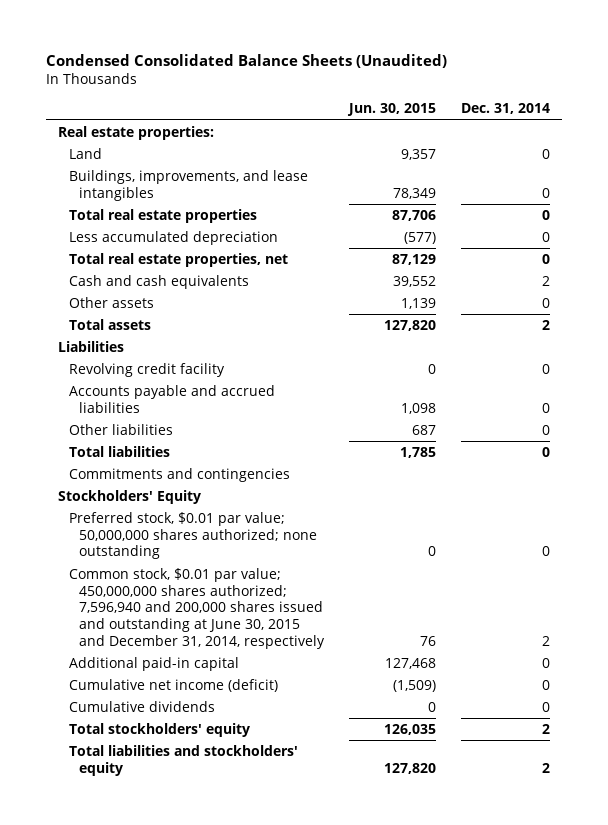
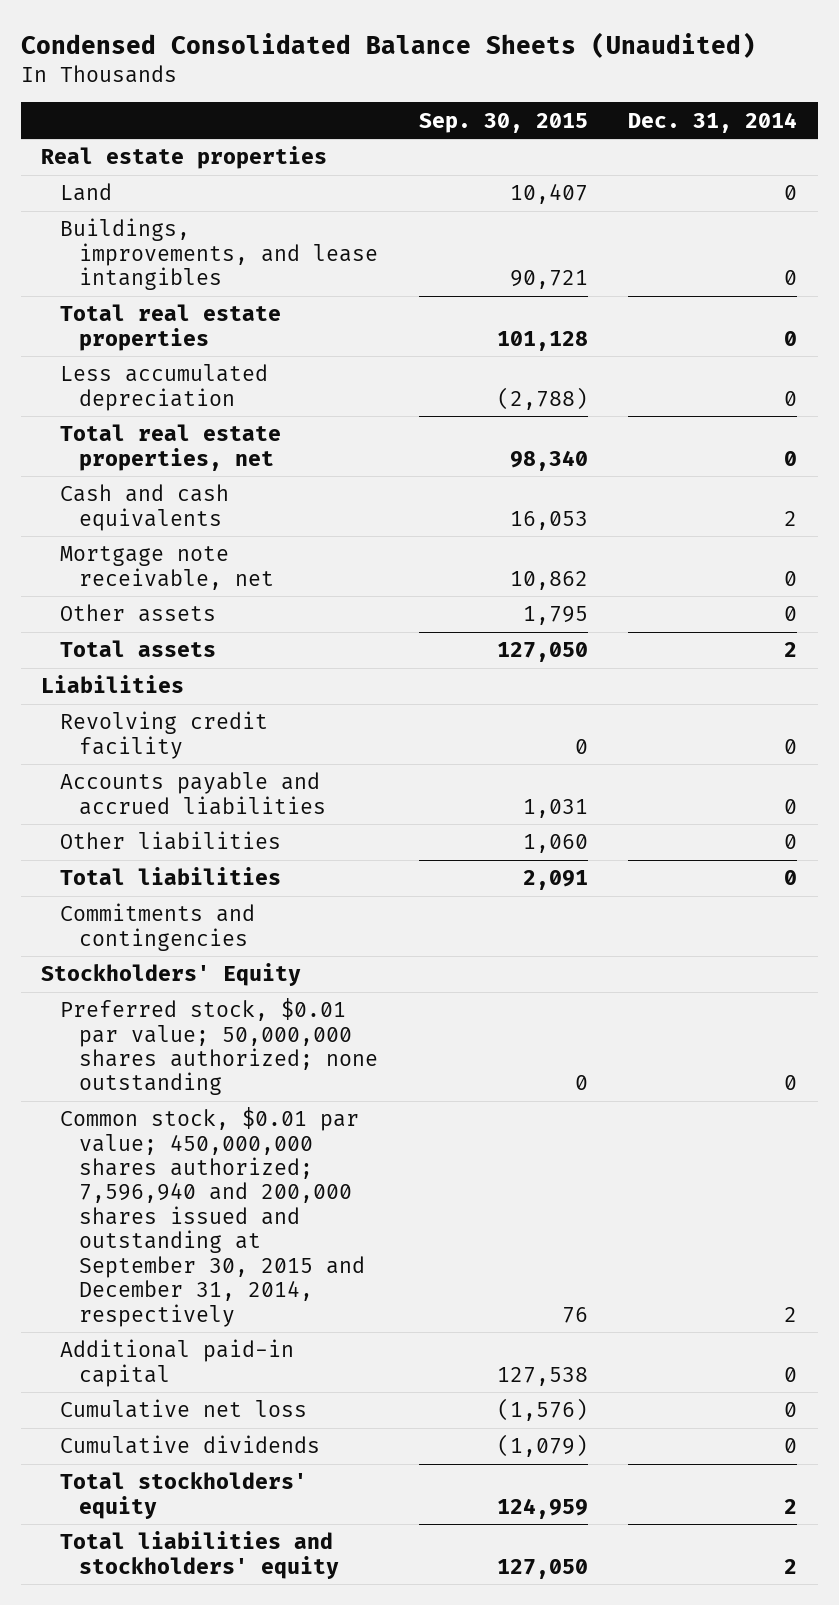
[346,103,436,117] Jun. 30, 2015 -> none
none -> [418,112,588,133] Sep. 30, 2015
[57,125,214,140] Real estate properties: -> [41,146,328,170] Real estate properties
none -> [60,546,275,590] Mortgage note receivable, net
[68,567,326,649] Common stock, $0.01 par value; 450,000,000 shares authorized; 7,596,940 and 200,000 shares issued and outstanding at June 30, 2015 and December 31, 2014, respectively -> [60,1107,366,1327] Common stock, $0.01 par value; 450,000,000 shares authorized; 7,596,940 and 200,000 shares issued and outstanding at September 30, 2015 and December 31, 2014, respectively
[68,678,278,692] Cumulative net income (deficit) -> [60,1399,308,1419] Cumulative net loss

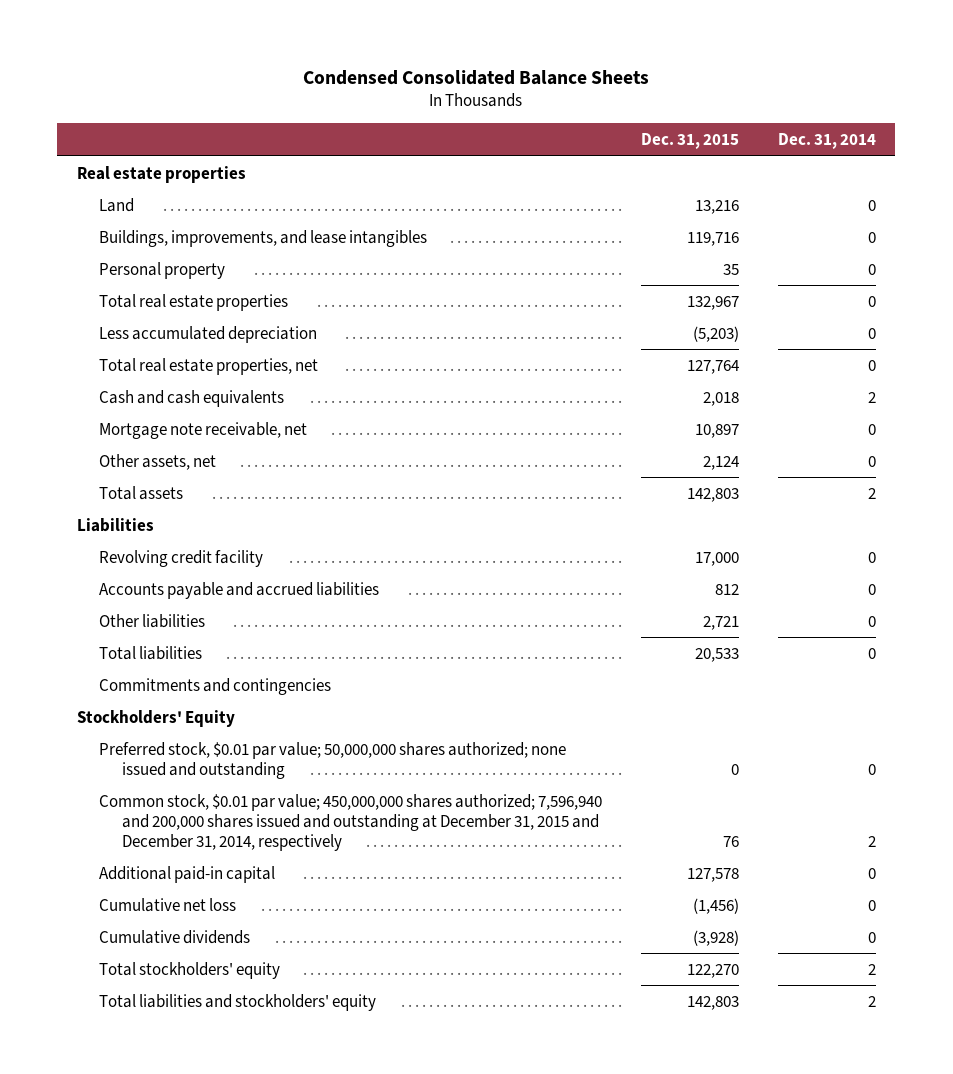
[21,31,757,58] Condensed Consolidated Balance Sheets (Unaudited) -> [303,69,650,85] Condensed Consolidated Balance Sheets
[418,112,588,133] Sep. 30, 2015 -> none
none -> [641,133,740,150] Dec. 31, 2015
none -> [99,261,226,279] Personal property
[60,604,217,623] Other assets -> [99,453,217,470] Other assets, net
[60,998,379,1096] Preferred stock, $0.01 par value; 50,000,000 shares authorized; none outstanding -> [99,741,567,779] Preferred stock, $0.01 par value; 50,000,000 shares authorized; none issued and outstanding
[60,1107,366,1327] Common stock, $0.01 par value; 450,000,000 shares authorized; 7,596,940 and 200,000 shares issued and outstanding at September 30, 2015 and December 31, 2014, respectively -> [99,793,603,851] Common stock, $0.01 par value; 450,000,000 shares authorized; 7,596,940 and 200,000 shares issued and outstanding at December 31, 2015 and December 31, 2014, respectively

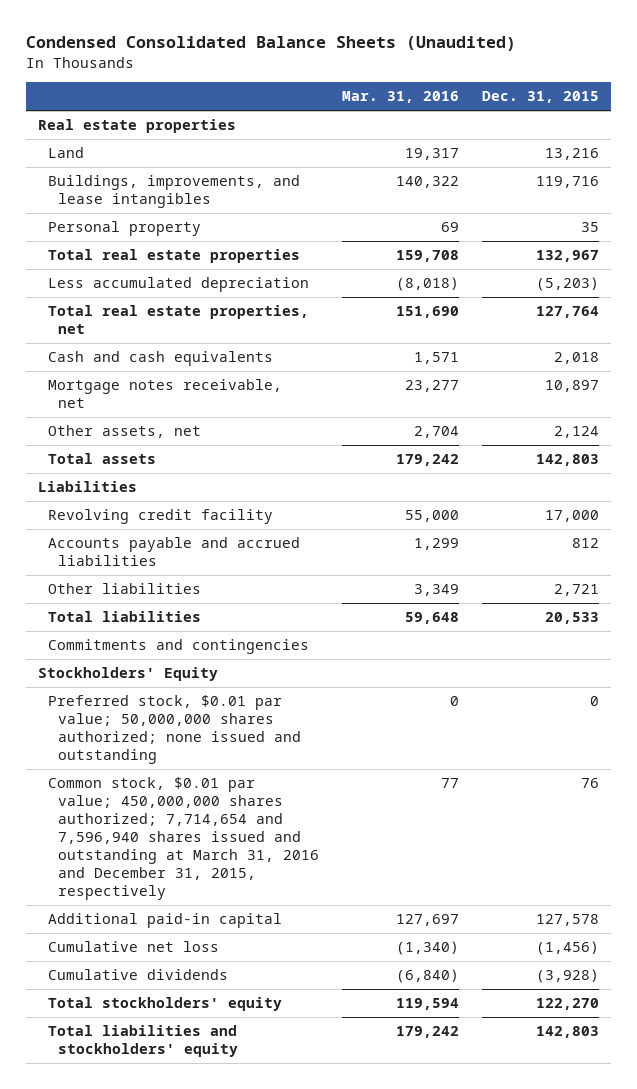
[303,69,650,85] Condensed Consolidated Balance Sheets -> [26,36,517,52] Condensed Consolidated Balance Sheets (Unaudited)
[777,133,876,150] Dec. 31, 2014 -> none
none -> [342,91,460,104] Mar. 31, 2016
[99,421,308,439] Mortgage note receivable, net -> [47,379,282,409] Mortgage notes receivable, net
[99,793,603,851] Common stock, $0.01 par value; 450,000,000 shares authorized; 7,596,940 and 200,000 shares issued and outstanding at December 31, 2015 and December 31, 2014, respectively -> [47,777,319,901] Common stock, $0.01 par value; 450,000,000 shares authorized; 7,714,654 and 7,596,940 shares issued and outstanding at March 31, 2016 and December 31, 2015, respectively

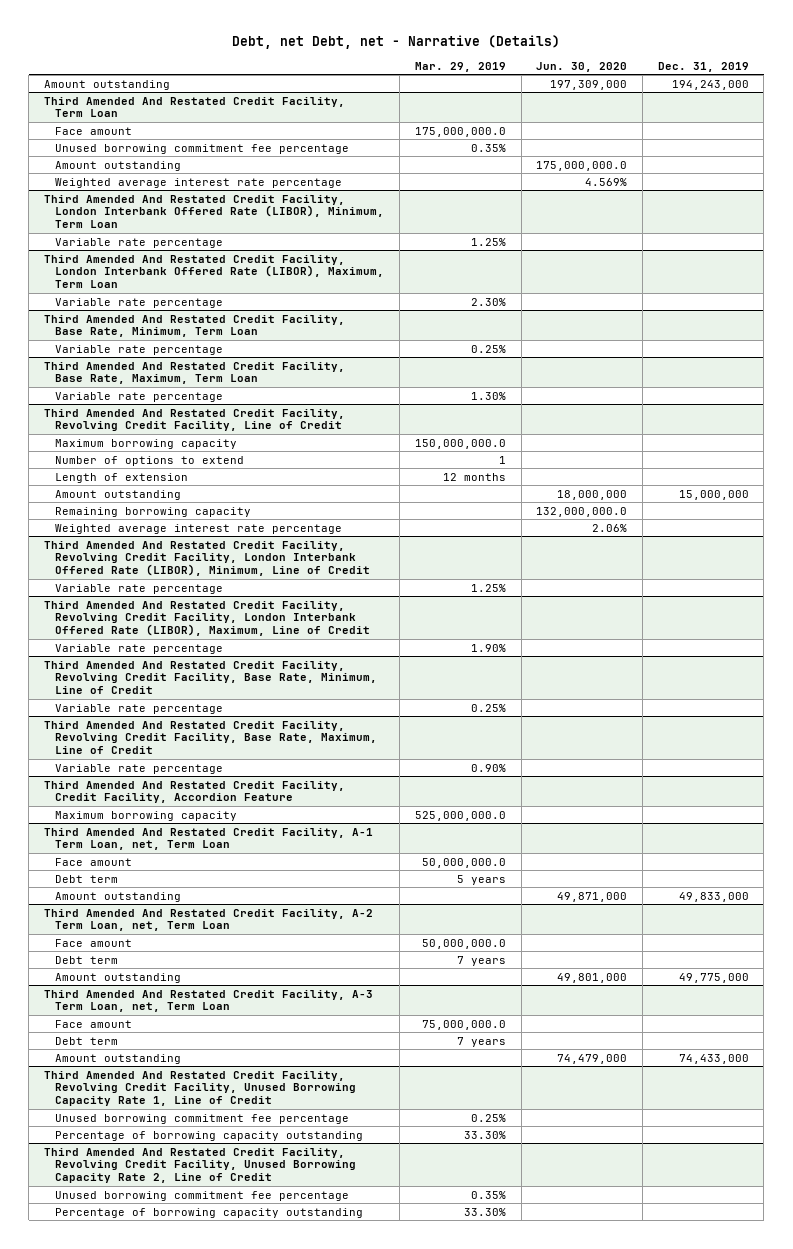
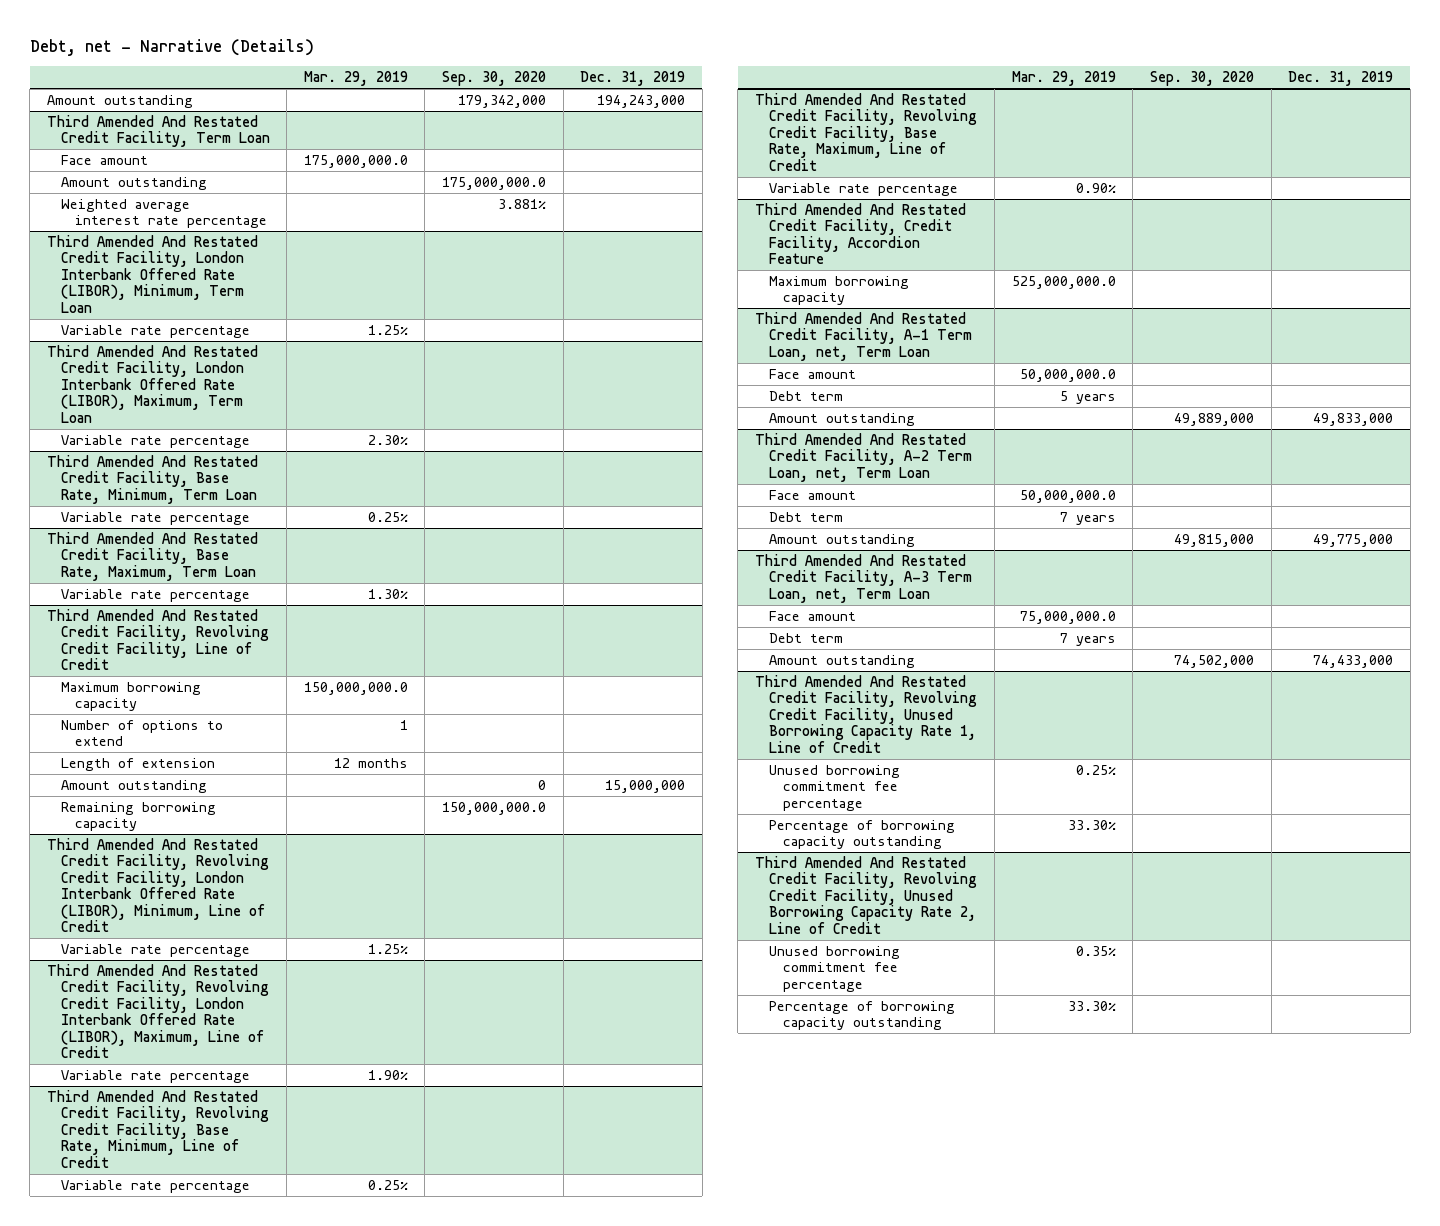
[232,35,561,50] Debt, net Debt, net - Narrative (Details) -> [29,38,314,56] Debt, net - Narrative (Details)
[536,61,628,72] Jun. 30, 2020 -> none
none -> [442,71,547,87] Sep. 30, 2020
[55,143,350,154] Unused borrowing commitment fee percentage -> none
[55,523,343,534] Weighted average interest rate percentage -> none

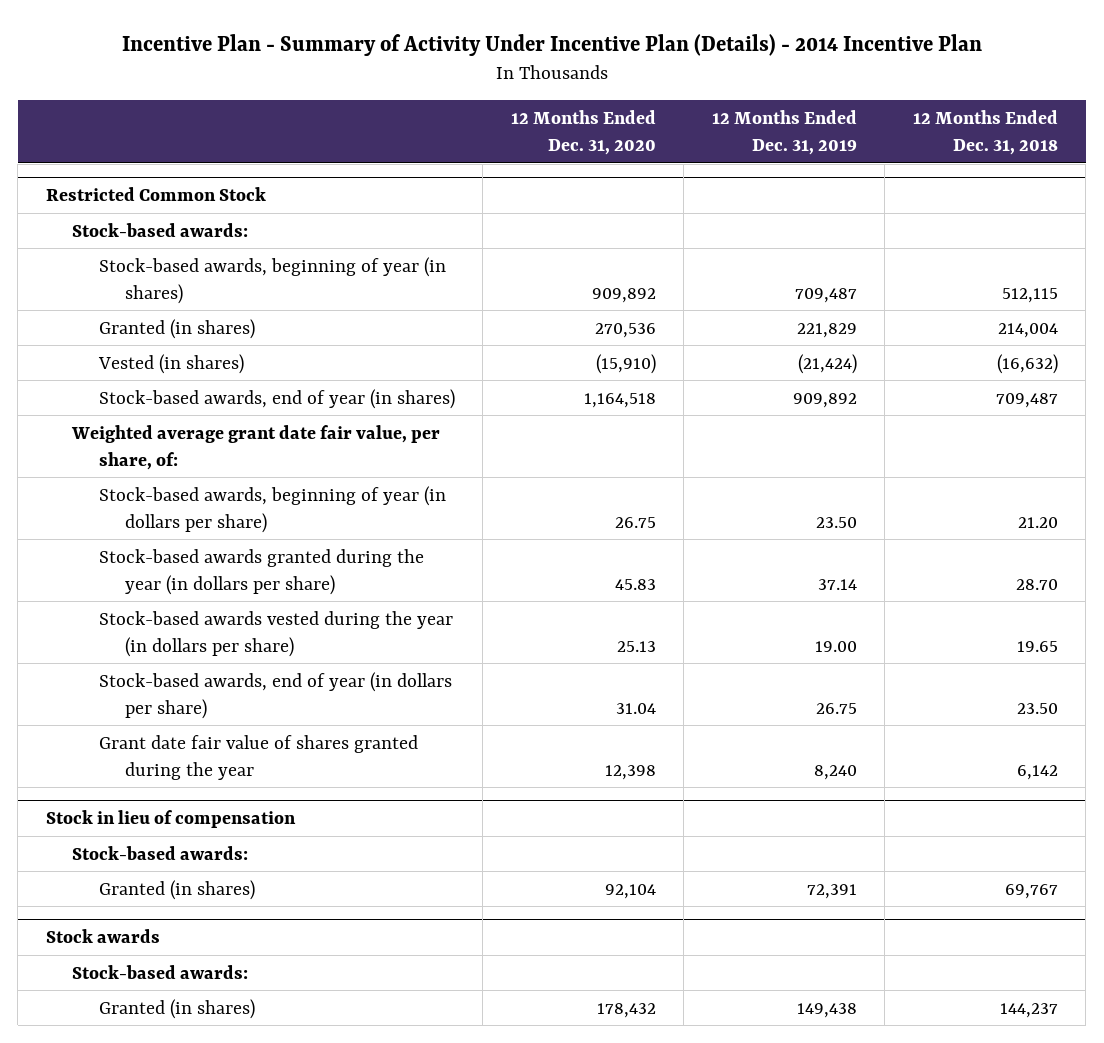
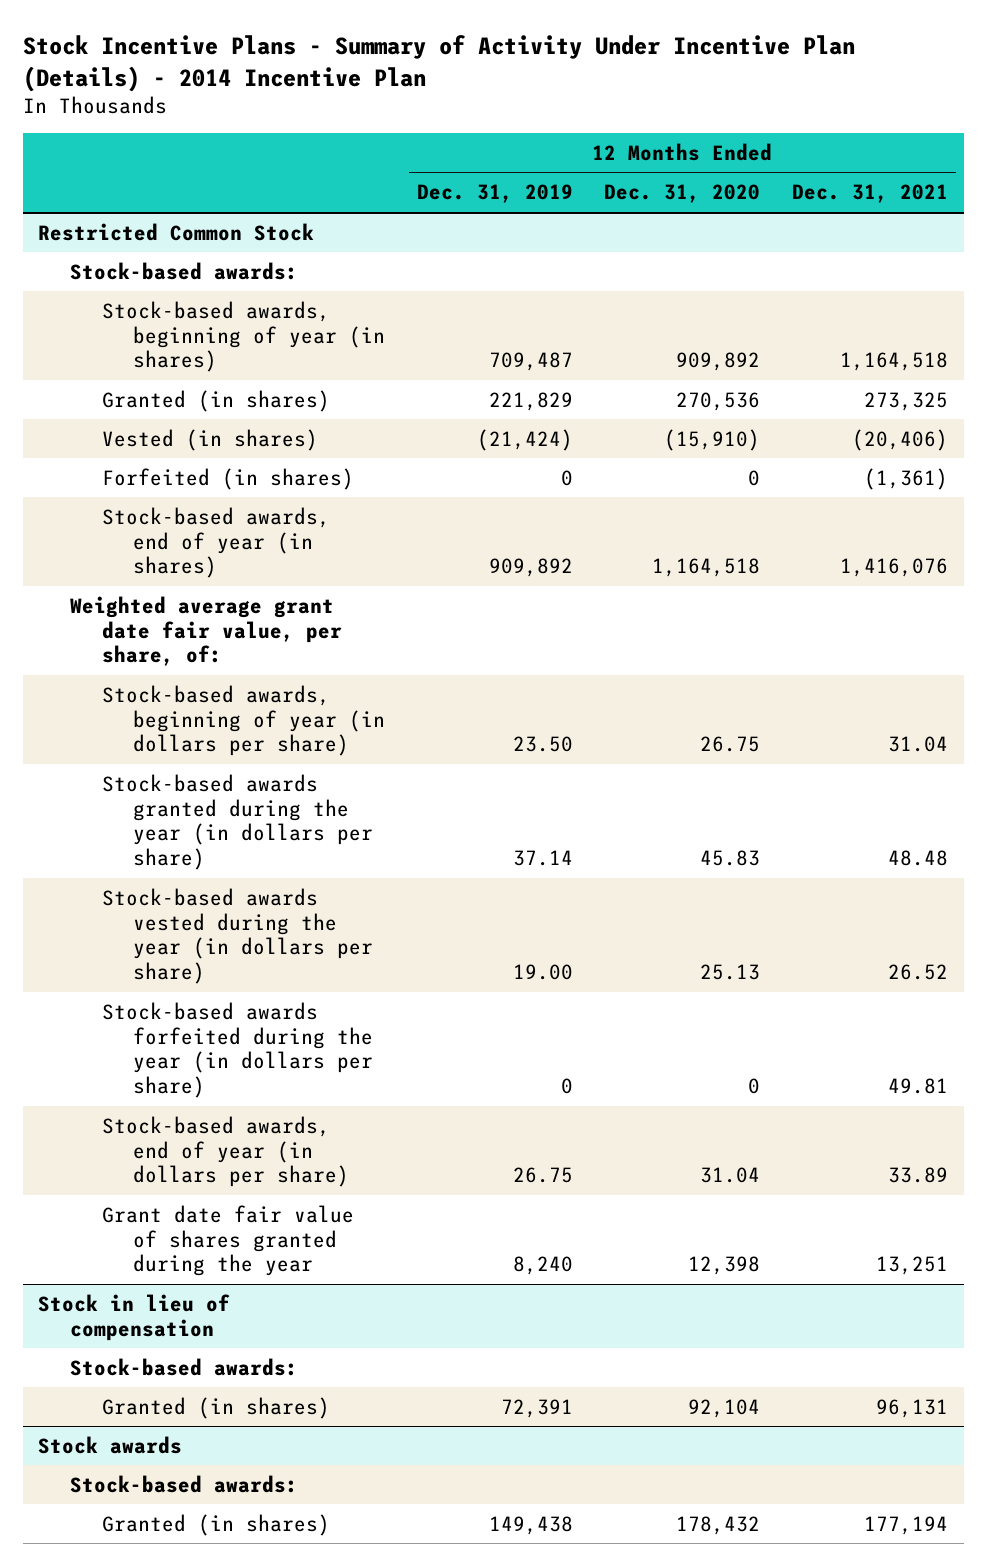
[121,33,982,56] Incentive Plan - Summary of Activity Under Incentive Plan (Details) - 2014 Incentive Plan -> [22,35,855,92] Stock Incentive Plans - Summary of Activity Under Incentive Plan (Details) - 2014 Incentive Plan
[912,109,1058,155] 12 Months Ended Dec. 31, 2018 -> none
none -> [791,184,948,204] Dec. 31, 2021
none -> [101,467,354,490] Forfeited (in shares)
none -> [101,1001,374,1099] Stock-based awards forfeited during the year (in dollars per share)

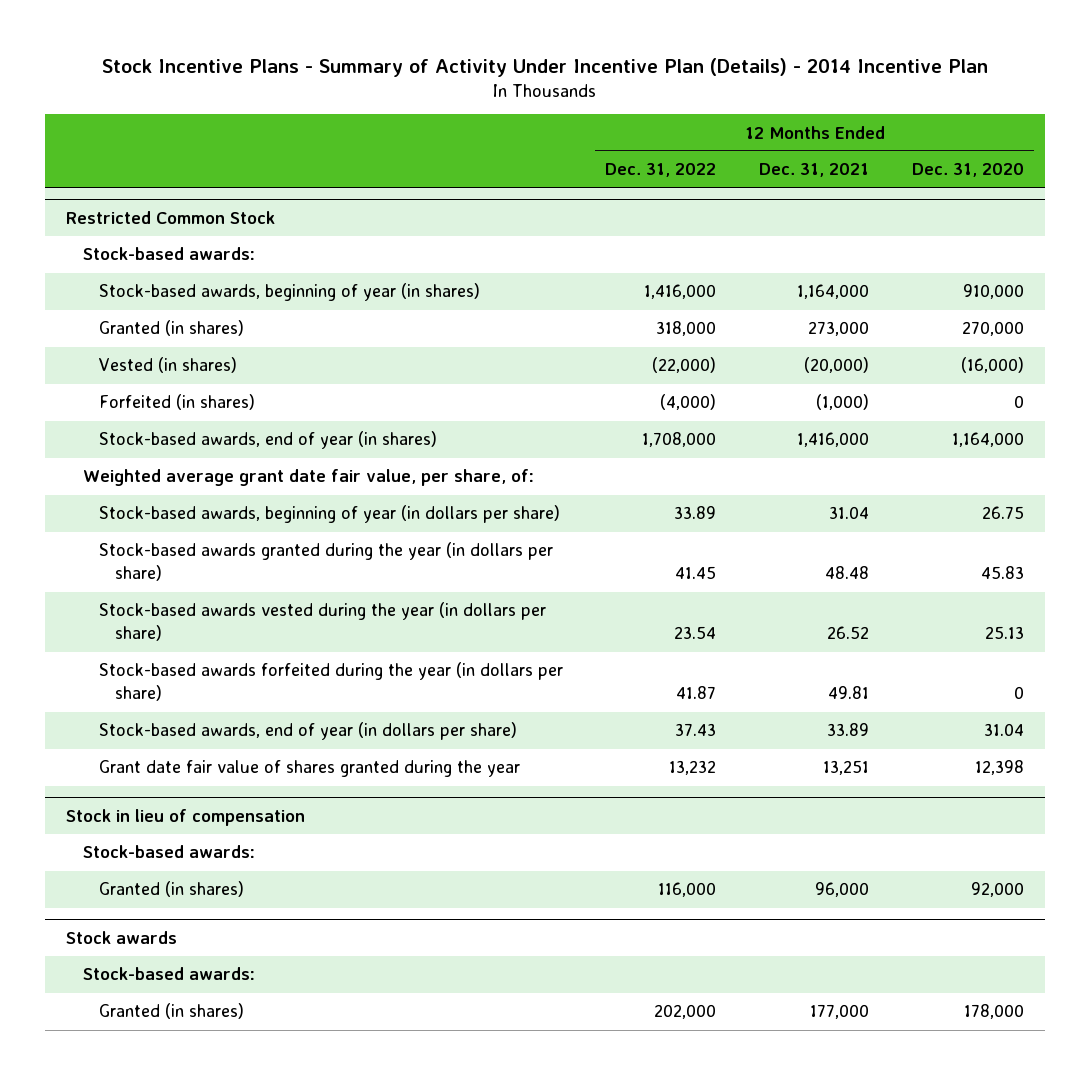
[416,184,573,204] Dec. 31, 2019 -> none
none -> [605,163,717,178] Dec. 31, 2022
[676,352,761,372] 909,892 -> [962,284,1024,300] 910,000
[839,352,948,372] 1,164,518 -> [797,284,870,300] 1,164,000
[676,391,761,411] 270,536 -> [961,321,1024,337] 270,000
[863,391,948,411] 273,325 -> [808,321,870,337] 273,000
[664,428,761,451] (15,910) -> [960,357,1024,374] (16,000)
[851,428,948,451] (20,406) -> [804,357,870,374] (20,000)
[863,467,948,490] (1,361) -> [816,394,870,411] (1,000)
[652,558,761,578] 1,164,518 -> [951,432,1024,448] 1,164,000
[839,558,948,578] 1,416,076 -> [797,432,870,448] 1,416,000
[688,1398,761,1418] 92,104 -> [970,882,1024,898] 92,000
[875,1398,948,1418] 96,131 -> [815,882,870,898] 96,000
[676,1515,761,1535] 178,432 -> [963,1004,1024,1020] 178,000
[863,1515,948,1535] 177,194 -> [810,1004,870,1020] 177,000

